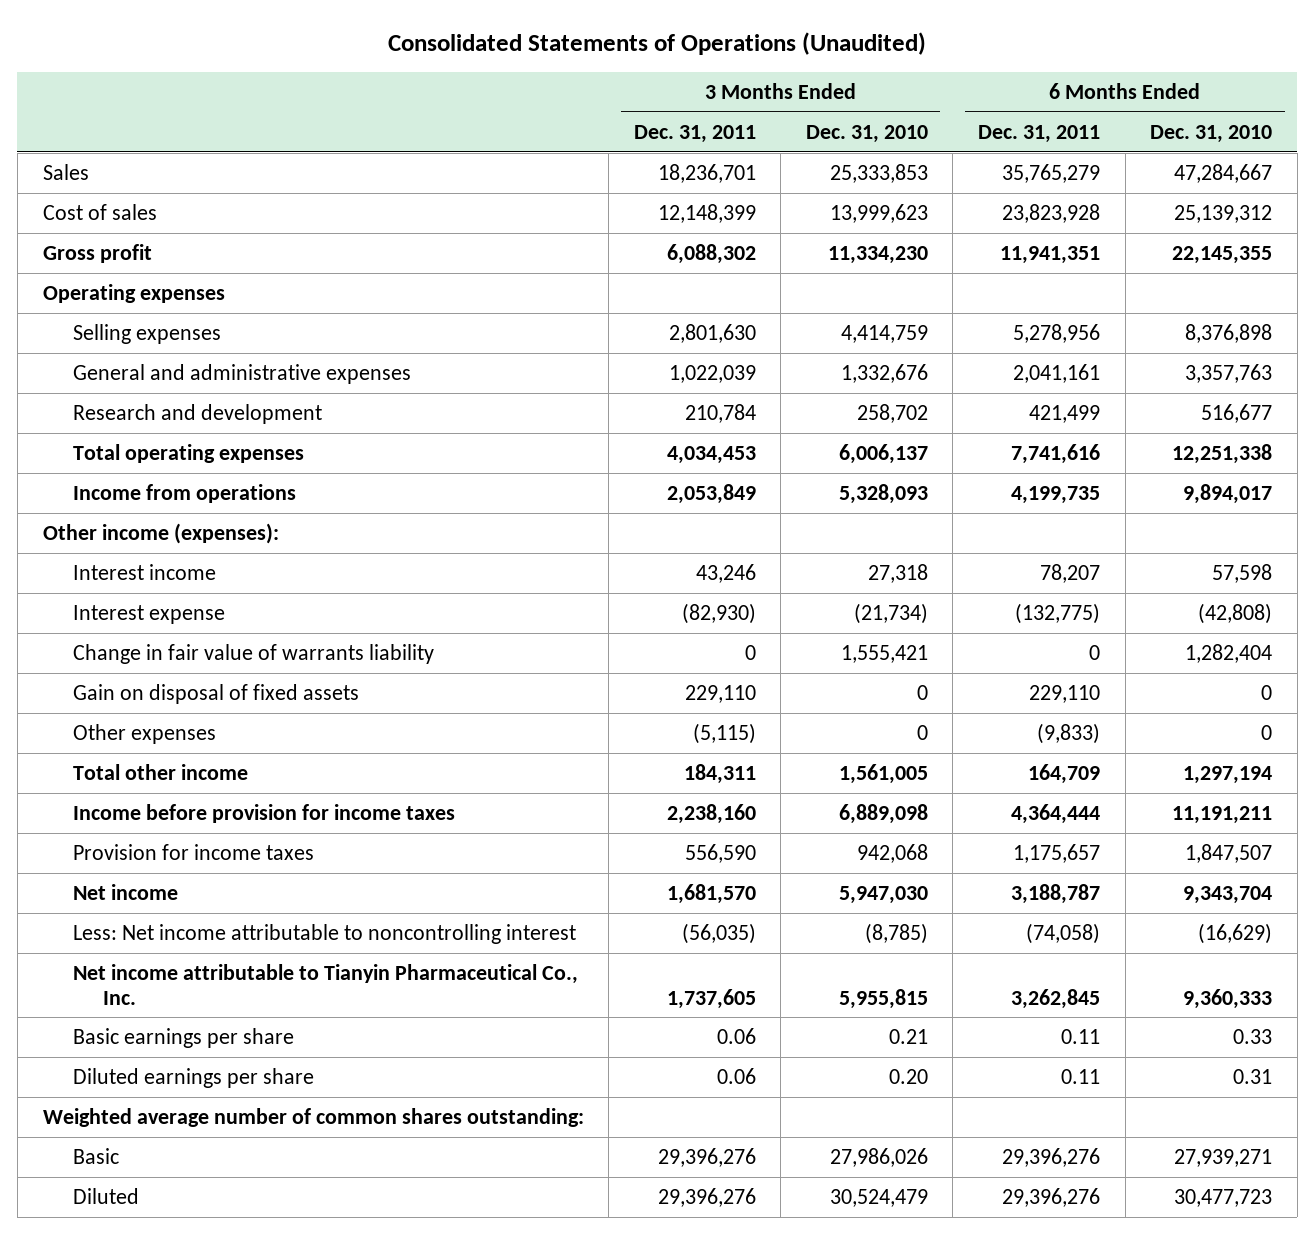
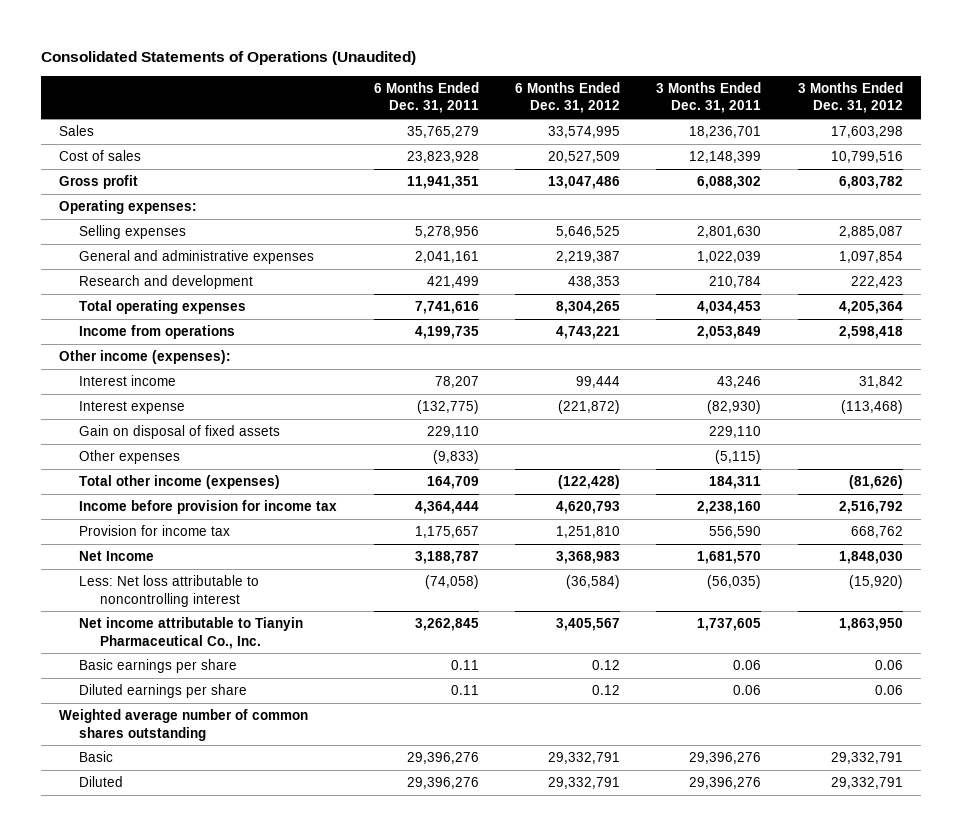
[805,124,928,143] Dec. 31, 2010 -> none
[1150,124,1273,143] Dec. 31, 2010 -> none
none -> [514,81,620,114] 6 Months Ended Dec. 31, 2012
none -> [797,81,903,114] 3 Months Ended Dec. 31, 2012
[42,283,225,303] Operating expenses -> [58,200,197,215] Operating expenses:
[72,643,434,664] Change in fair value of warrants liability -> none
[72,763,248,780] Total other income -> [79,475,281,490] Total other income (expenses)
[72,803,455,823] Income before provision for income taxes -> [79,500,338,515] Income before provision for income tax
[72,843,314,860] Provision for income taxes -> [79,525,231,537] Provision for income tax
[72,883,178,900] Net income -> [79,551,155,562] Net Income
[72,923,576,944] Less: Net income attributable to noncontrolling interest -> [79,575,260,607] Less: Net loss attributable to noncontrolling interest
[42,1107,584,1127] Weighted average number of common shares outstanding: -> [58,709,308,741] Weighted average number of common shares outstanding

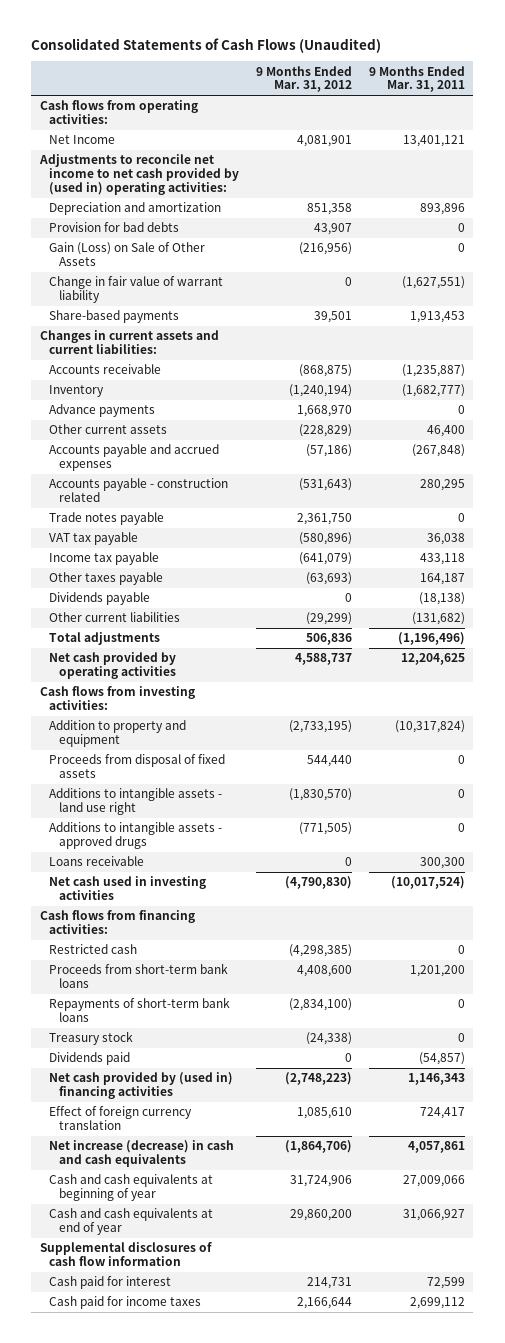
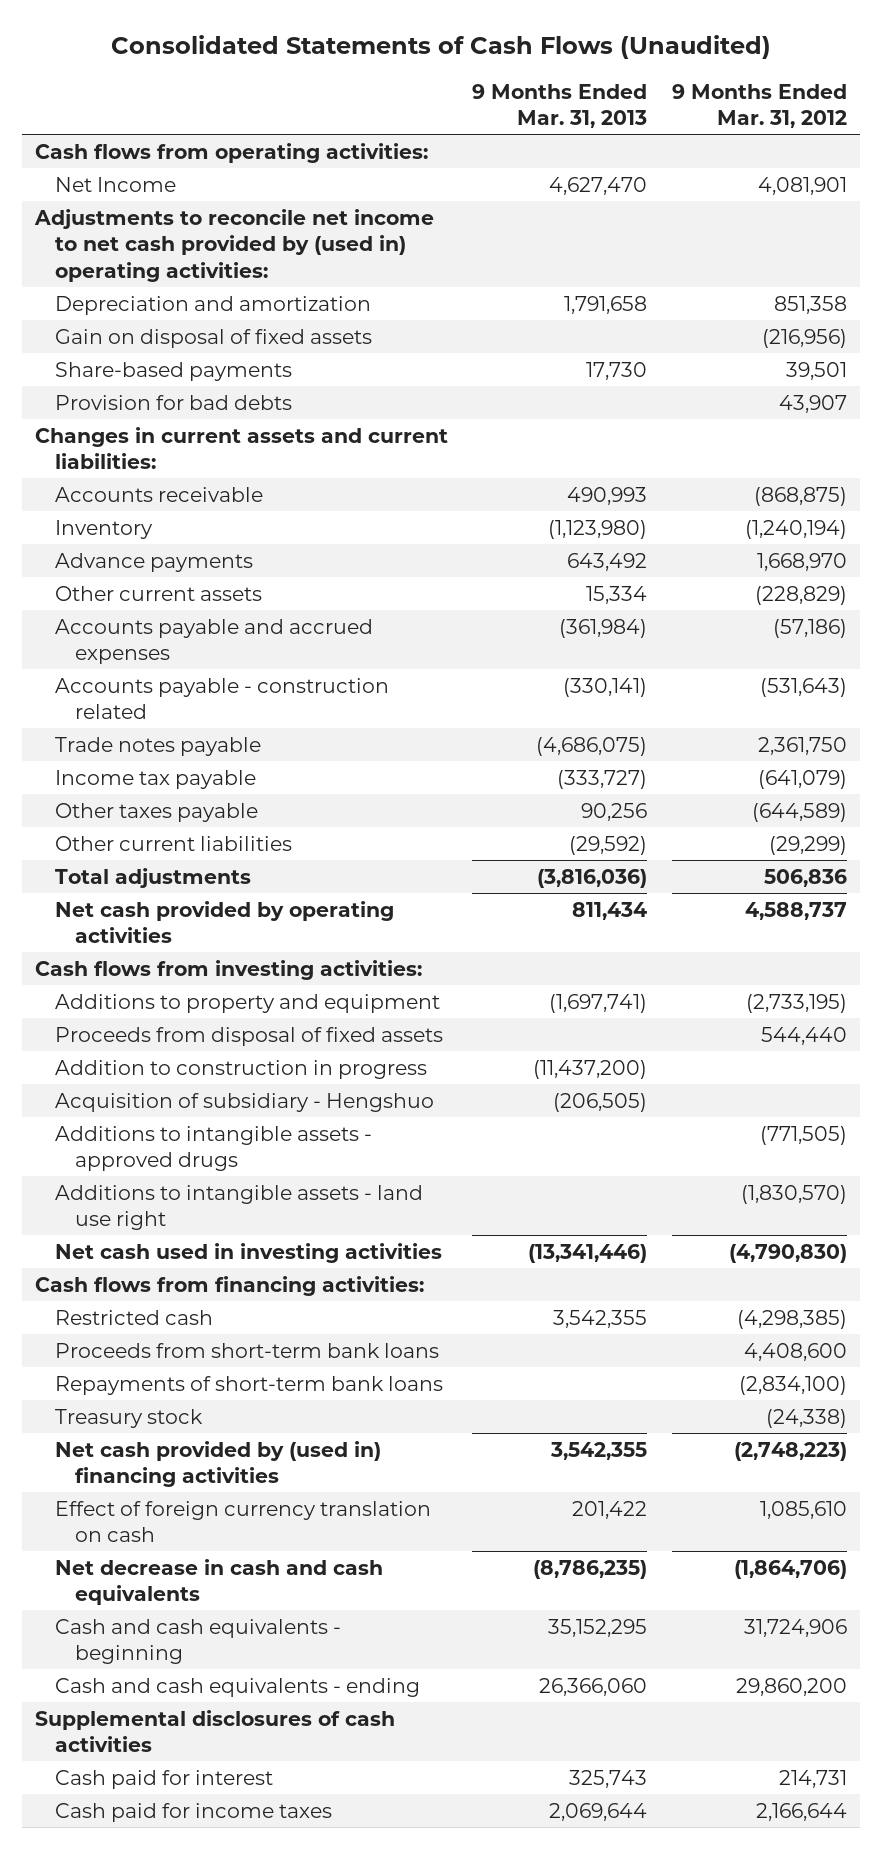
[368,65,465,93] 9 Months Ended Mar. 31, 2011 -> none
none -> [472,83,648,129] 9 Months Ended Mar. 31, 2013
[49,276,224,304] Change in fair value of warrant liability -> none
[49,242,206,267] Gain (Loss) on Sale of Other Assets -> [55,328,373,348] Gain on disposal of fixed assets
[49,222,180,233] Provision for bad debts -> [55,394,293,410] Provision for bad debts
[49,532,139,546] VAT tax payable -> none
[49,592,151,606] Dividends payable -> none
[306,572,353,586] (63,693) -> [752,802,848,822] (644,589)
[49,720,187,748] Addition to property and equipment -> [55,993,441,1013] Additions to property and equipment
none -> [55,1059,428,1079] Addition to construction in progress
none -> [55,1092,435,1112] Acquisition of subsidiary - Hengshuo
[49,856,145,867] Loans receivable -> none
[49,788,223,816] Additions to intangible assets - land use right -> [55,1184,424,1231] Additions to intangible assets - land use right
[49,1052,131,1066] Dividends paid -> none
[49,1106,193,1131] Effect of foreign currency translation -> [55,1500,432,1543] Effect of foreign currency translation on cash
[49,1140,235,1168] Net increase (decrease) in cash and cash equivalents -> [55,1558,384,1606] Net decrease in cash and cash equivalents
[49,1174,214,1202] Cash and cash equivalents at beginning of year -> [55,1618,342,1665] Cash and cash equivalents - beginning
[49,1208,214,1236] Cash and cash equivalents at end of year -> [55,1677,421,1697] Cash and cash equivalents - ending
[39,1242,212,1267] Supplemental disclosures of cash flow information -> [34,1709,395,1753] Supplemental disclosures of cash activities

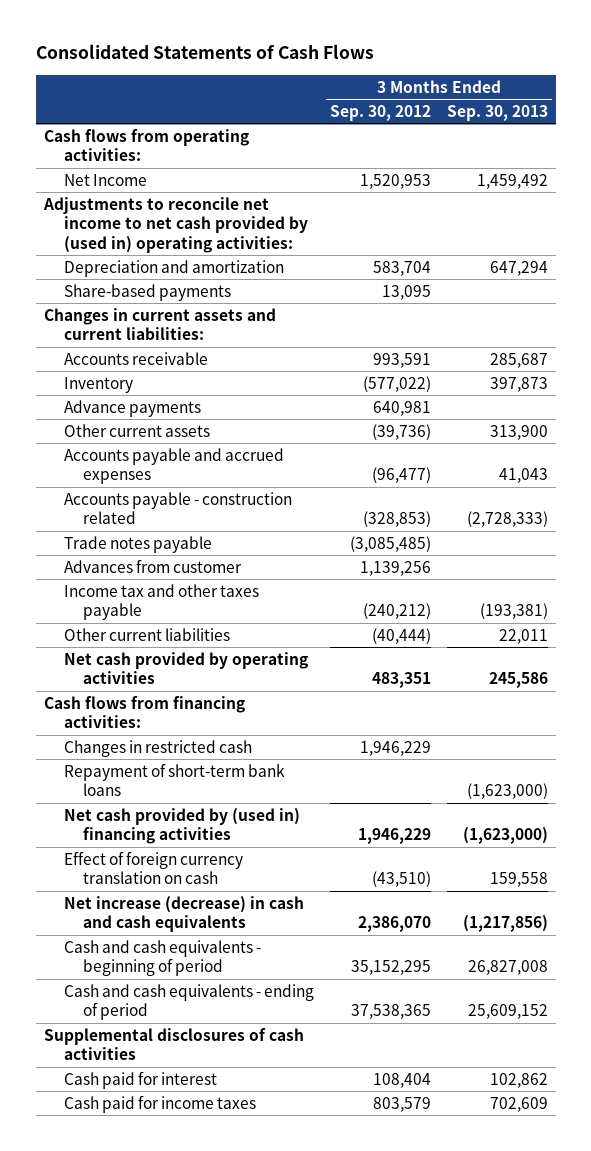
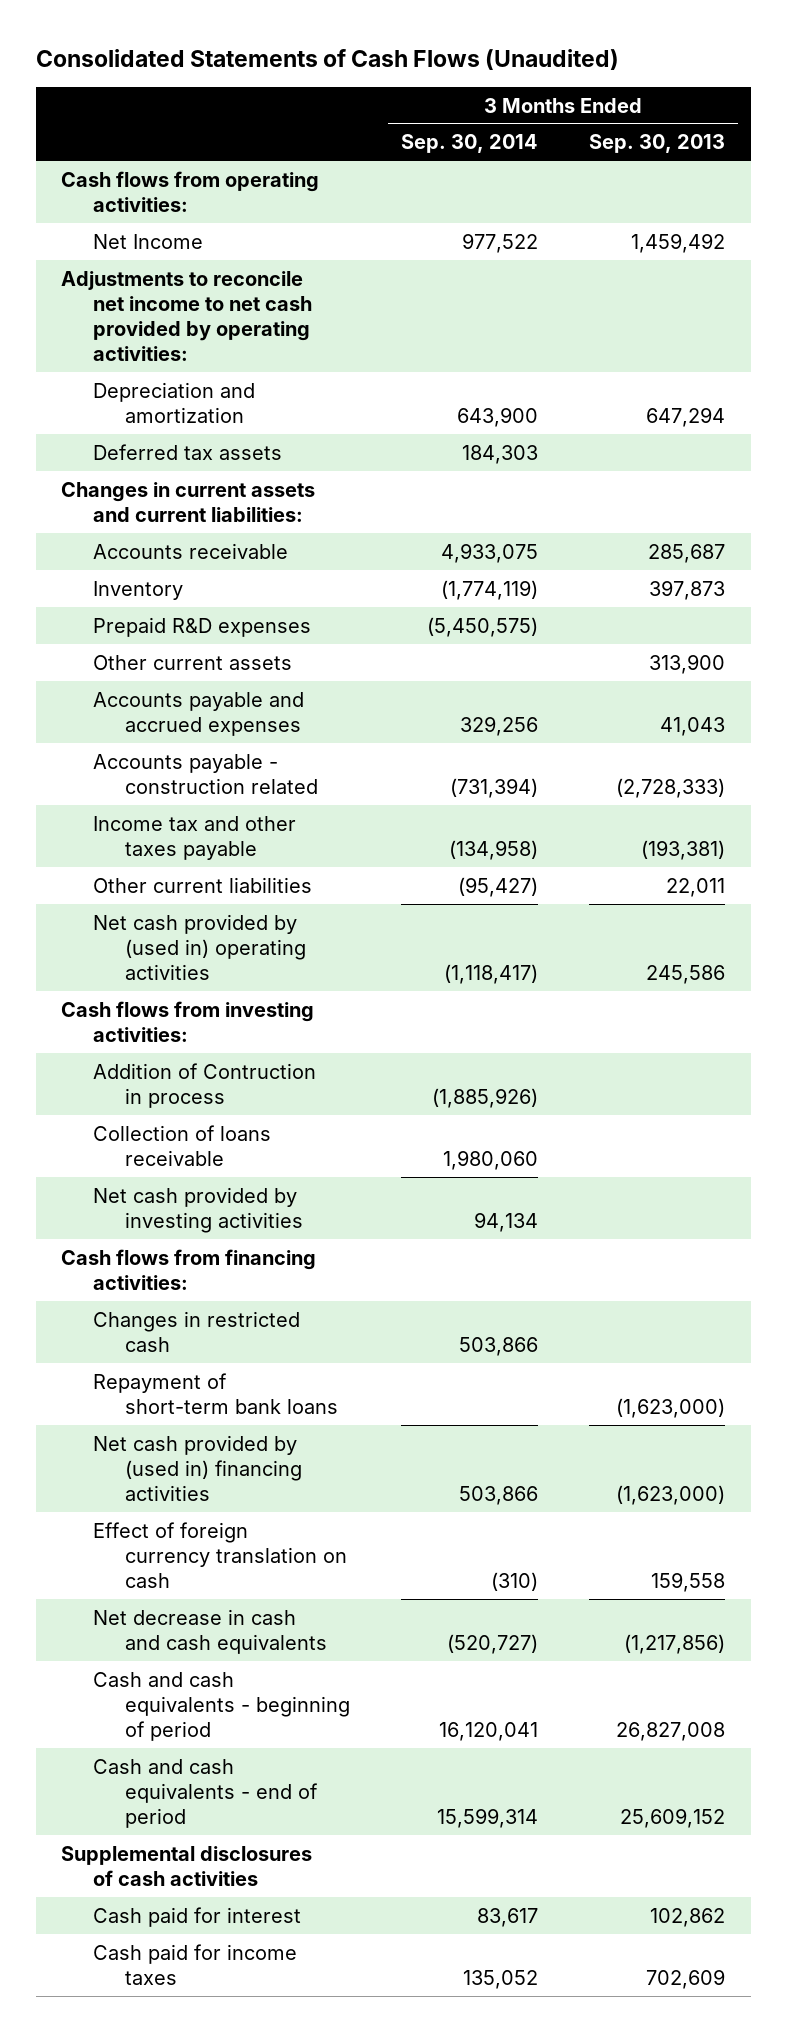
[35,44,374,60] Consolidated Statements of Cash Flows -> [35,48,619,70] Consolidated Statements of Cash Flows (Unaudited)
[329,104,431,121] Sep. 30, 2012 -> none
none -> [400,134,538,154] Sep. 30, 2014
[42,196,308,253] Adjustments to reconcile net income to net cash provided by (used in) operating activities: -> [61,270,313,362] Adjustments to reconcile net income to net cash provided by operating activities:
[63,283,231,301] Share-based payments -> none
none -> [93,443,283,460] Deferred tax assets
[63,399,201,417] Advance payments -> none
none -> [93,616,312,637] Prepaid R&D expenses
[63,535,212,553] Trade notes payable -> none
[63,558,242,573] Advances from customer -> none
[63,651,308,685] Net cash provided by operating activities -> [93,913,306,980] Net cash provided by (used in) operating activities
none -> [61,1000,315,1042] Cash flows from investing activities:
none -> [93,1062,317,1108] Addition of Contruction in process
none -> [93,1124,272,1166] Collection of loans receivable
none -> [93,1186,303,1233] Net cash provided by investing activities
[63,895,304,933] Net increase (decrease) in cash and cash equivalents -> [93,1608,327,1654] Net decrease in cash and cash equivalents
[63,983,314,1021] Cash and cash equivalents - ending of period -> [93,1758,318,1828] Cash and cash equivalents - end of period

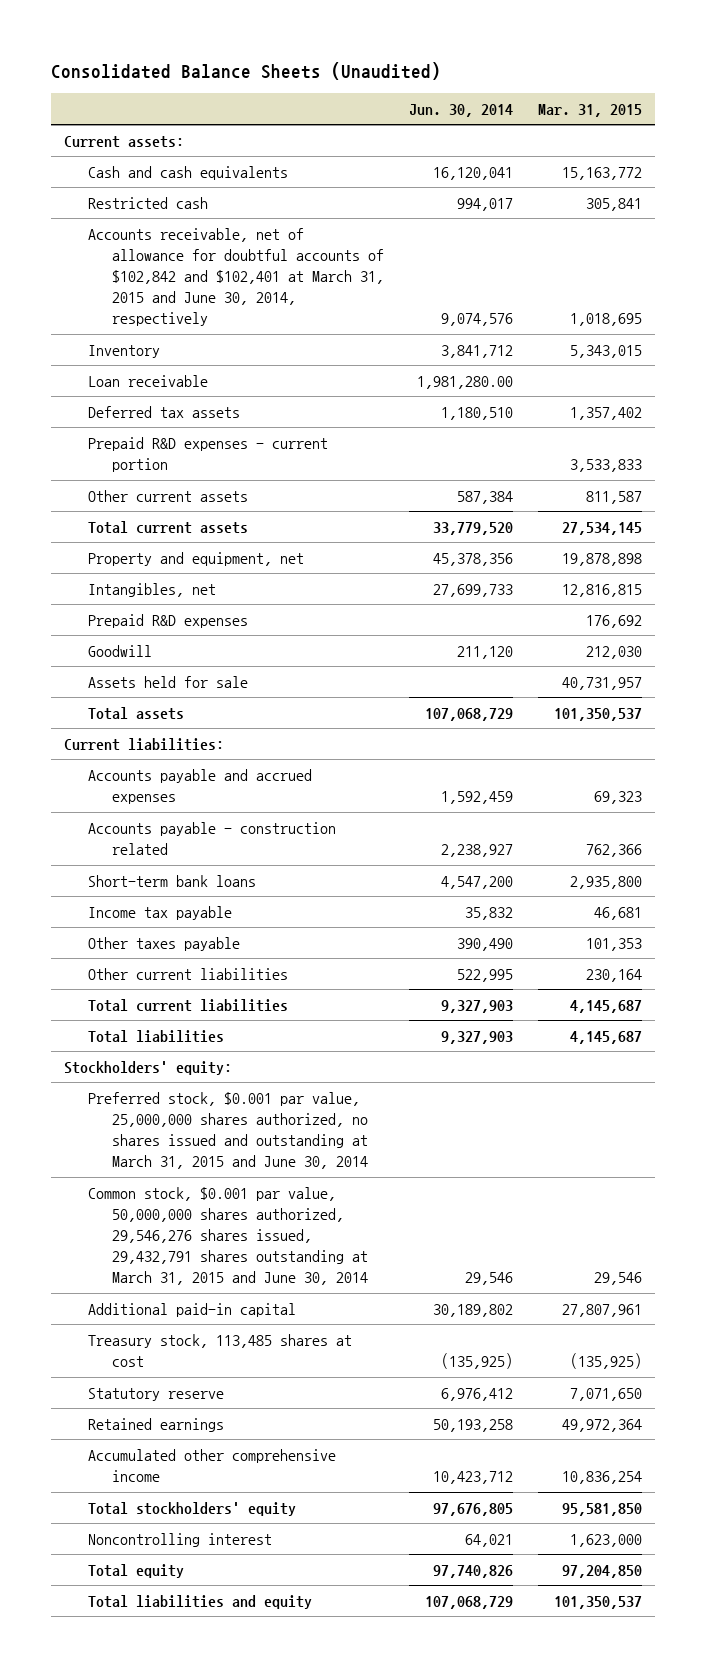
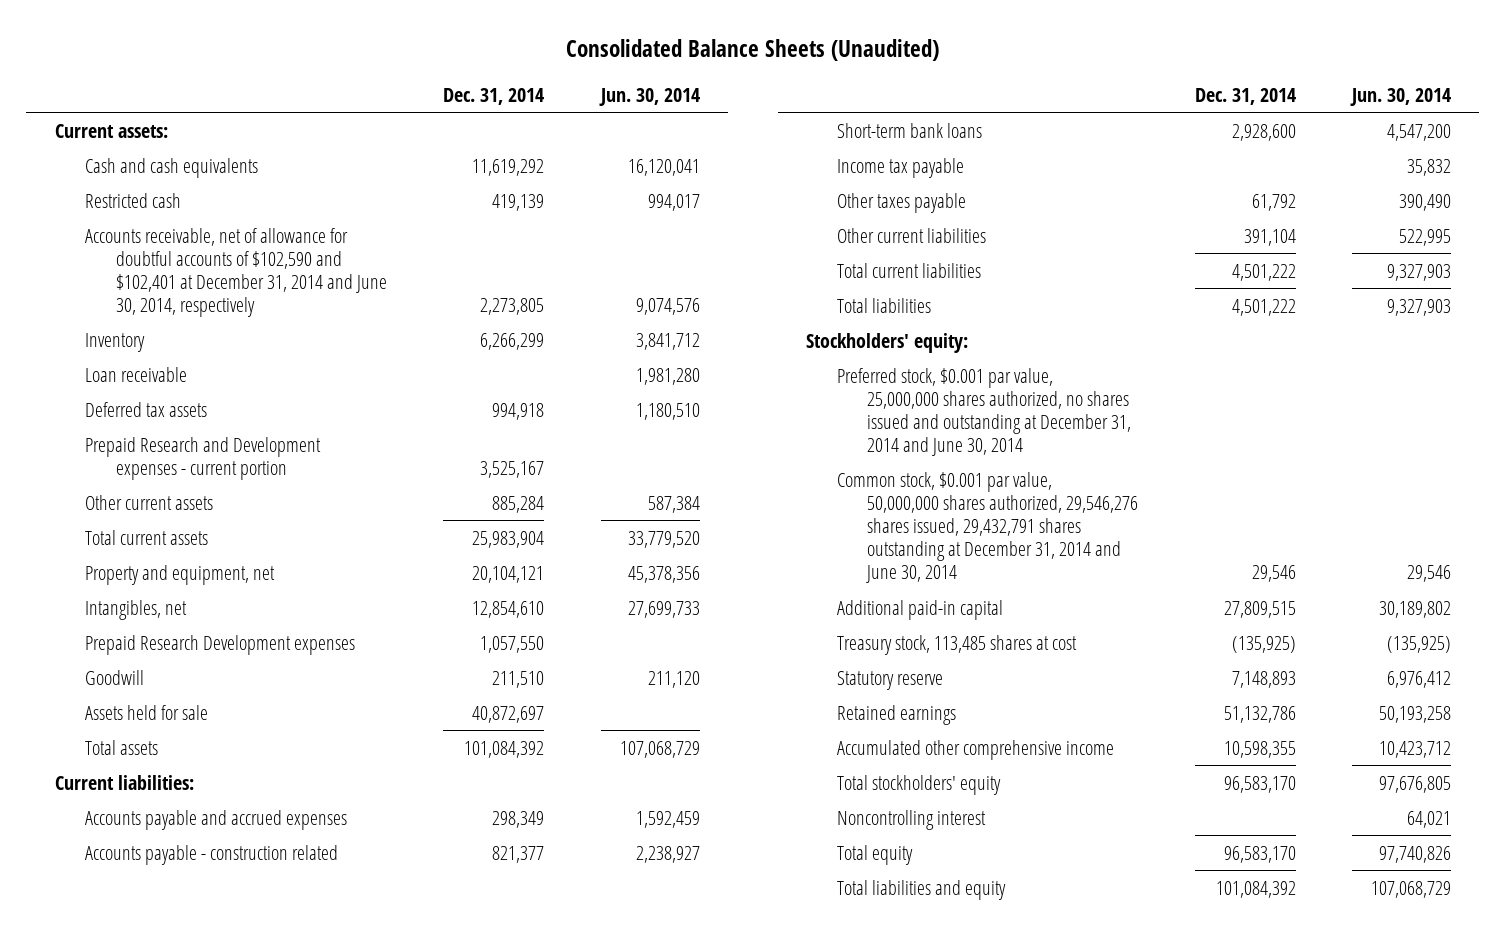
[538,103,643,117] Mar. 31, 2015 -> none
none -> [443,87,545,105] Dec. 31, 2014
[88,227,385,327] Accounts receivable, net of allowance for doubtful accounts of $102,842 and $102,401 at March 31, 2015 and June 30, 2014, respectively -> [85,227,388,317] Accounts receivable, net of allowance for doubtful accounts of $102,590 and $102,401 at December 31, 2014 and June 30, 2014, respectively
[417,375,514,389] 1,981,280.00 -> [635,367,700,385] 1,981,280
[88,436,329,472] Prepaid R&D expenses - current portion -> [85,436,322,480] Prepaid Research and Development expenses - current portion
[88,613,249,628] Prepaid R&D expenses -> [85,634,356,655] Prepaid Research Development expenses
[88,1091,369,1170] Preferred stock, $0.001 par value, 25,000,000 shares authorized, no shares issued and outstanding at March 31, 2015 and June 30, 2014 -> [836,367,1132,456] Preferred stock, $0.001 par value, 25,000,000 shares authorized, no shares issued and outstanding at December 31, 2014 and June 30, 2014
[88,1186,369,1286] Common stock, $0.001 par value, 50,000,000 shares authorized, 29,546,276 shares issued, 29,432,791 shares outstanding at March 31, 2015 and June 30, 2014 -> [836,471,1139,584] Common stock, $0.001 par value, 50,000,000 shares authorized, 29,546,276 shares issued, 29,432,791 shares outstanding at December 31, 2014 and June 30, 2014

